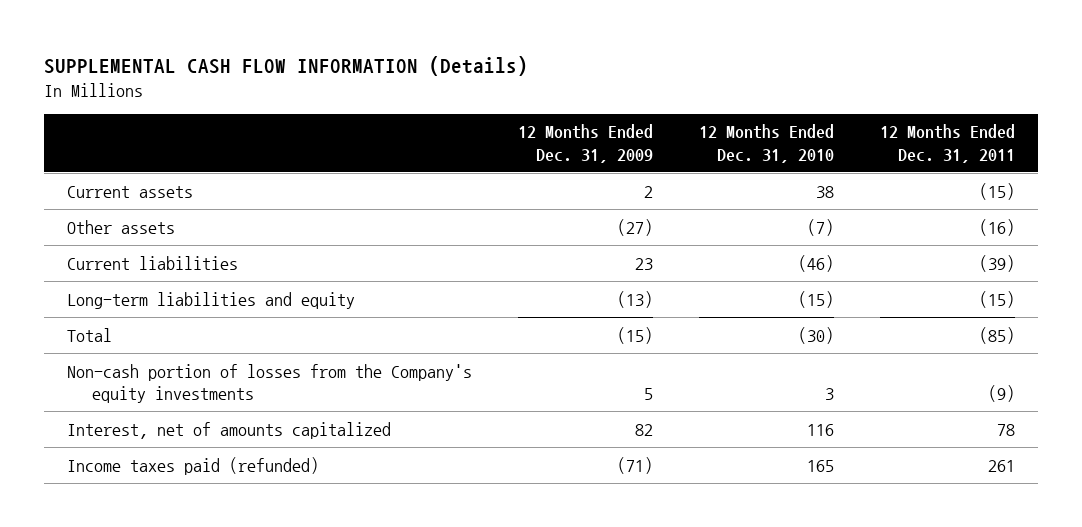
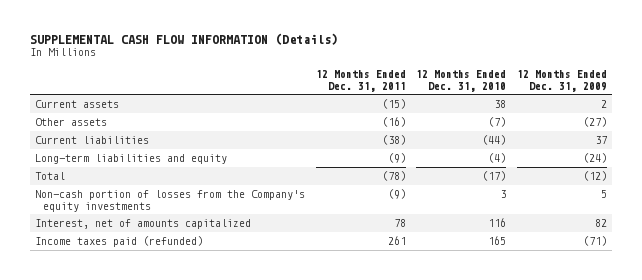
[634,257,653,270] 23 -> [595,135,608,144] 37
[798,254,835,272] (46) -> [482,134,507,145] (44)
[979,254,1016,272] (39) -> [381,134,406,145] (38)
[616,290,653,308] (13) -> [583,152,608,163] (24)
[798,290,835,308] (15) -> [488,152,507,163] (4)
[979,290,1016,308] (15) -> [387,152,406,163] (9)
[616,326,653,344] (15) -> [583,170,608,181] (12)
[798,326,835,344] (30) -> [482,170,507,181] (17)
[979,326,1016,344] (85) -> [381,170,406,181] (78)

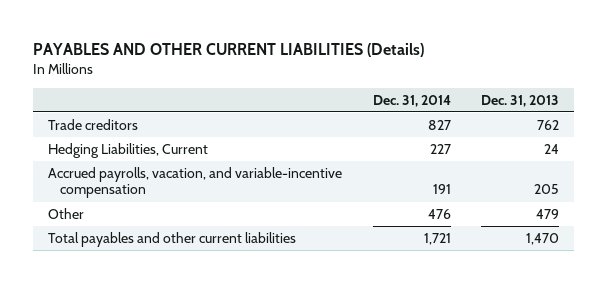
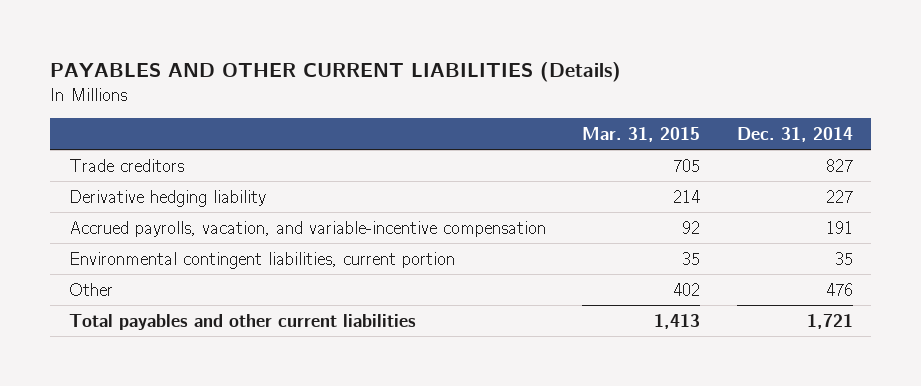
[480,94,559,107] Dec. 31, 2013 -> none
none -> [582,126,701,142] Mar. 31, 2015
[48,143,209,159] Hedging Liabilities, Current -> [68,189,266,207] Derivative hedging liability
none -> [68,251,455,269] Environmental contingent liabilities, current portion

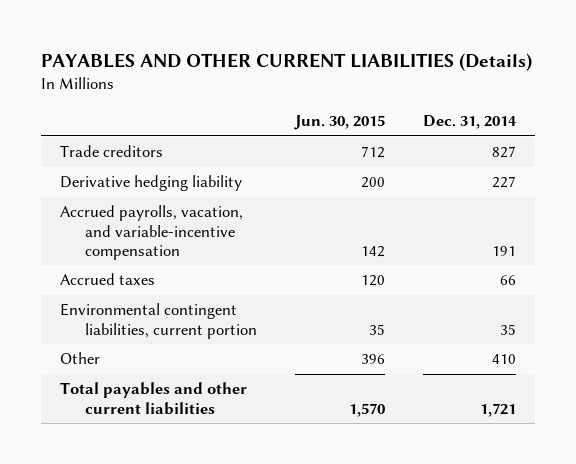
[582,126,701,142] Mar. 31, 2015 -> none
none -> [293,114,385,130] Jun. 30, 2015
none -> [60,273,156,286] Accrued taxes
[825,282,853,296] 476 -> [492,354,517,365] 410

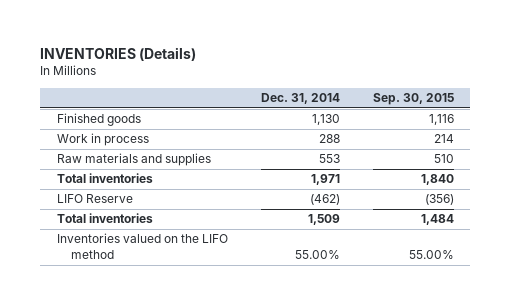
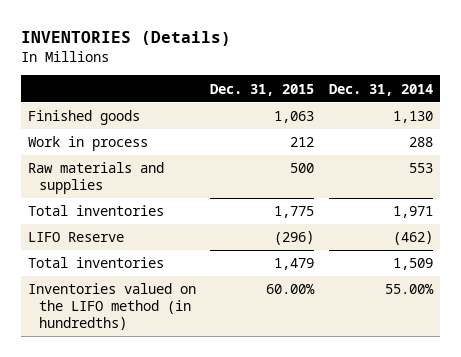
[372,93,454,106] Sep. 30, 2015 -> none
none -> [210,83,315,96] Dec. 31, 2015
[56,233,228,260] Inventories valued on the LIFO method -> [28,283,197,331] Inventories valued on the LIFO method (in hundredths)

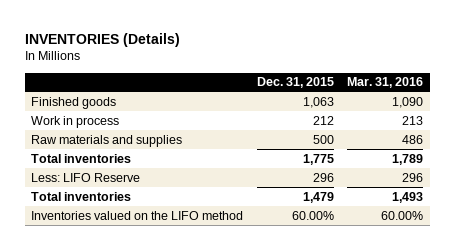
[328,83,433,96] Dec. 31, 2014 -> none
none -> [347,77,424,89] Mar. 31, 2016
[28,232,125,243] LIFO Reserve -> [31,172,141,182] Less: LIFO Reserve
[274,231,315,246] (296) -> [312,172,334,182] 296
[28,283,197,331] Inventories valued on the LIFO method (in hundredths) -> [31,210,244,220] Inventories valued on the LIFO method

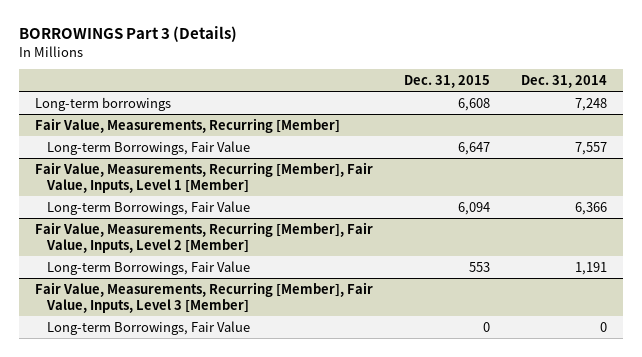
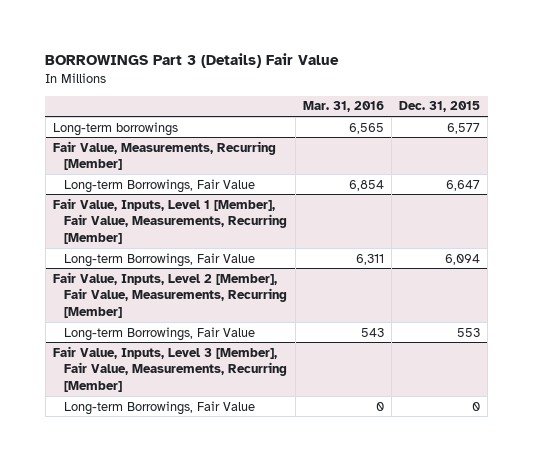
[19,26,238,43] BORROWINGS Part 3 (Details) -> [45,53,340,69] BORROWINGS Part 3 (Details) Fair Value
[521,75,608,89] Dec. 31, 2014 -> none
none -> [302,101,384,113] Mar. 31, 2016
[458,97,491,111] 6,608 -> [447,122,481,134] 6,577
[34,161,373,193] Fair Value, Measurements, Recurring [Member], Fair Value, Inputs, Level 1 [Member] -> [52,197,288,245] Fair Value, Inputs, Level 1 [Member], Fair Value, Measurements, Recurring [Member]
[34,221,373,253] Fair Value, Measurements, Recurring [Member], Fair Value, Inputs, Level 2 [Member] -> [52,271,288,319] Fair Value, Inputs, Level 2 [Member], Fair Value, Measurements, Recurring [Member]
[34,281,373,313] Fair Value, Measurements, Recurring [Member], Fair Value, Inputs, Level 3 [Member] -> [52,345,288,393] Fair Value, Inputs, Level 3 [Member], Fair Value, Measurements, Recurring [Member]

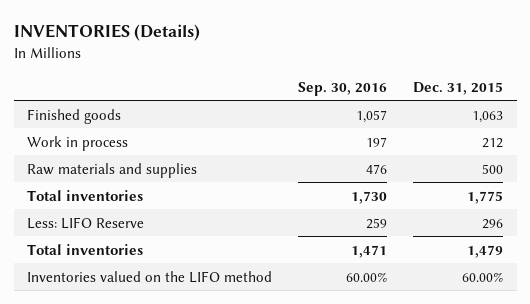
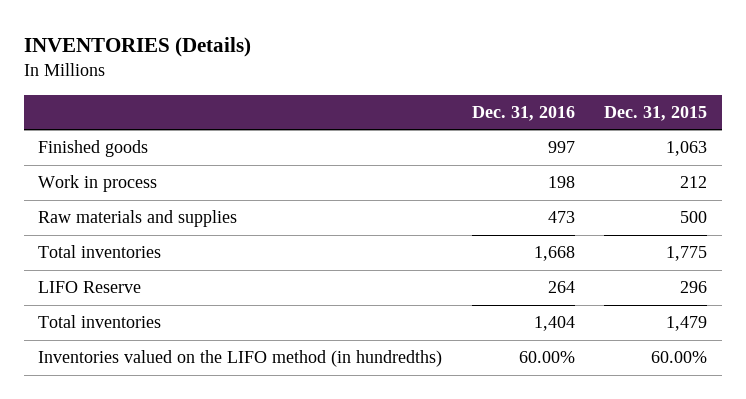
[298,81,388,96] Sep. 30, 2016 -> none
none -> [471,105,575,121] Dec. 31, 2016
[26,216,144,229] Less: LIFO Reserve -> [38,281,142,294] LIFO Reserve
[26,270,272,283] Inventories valued on the LIFO method -> [38,350,443,368] Inventories valued on the LIFO method (in hundredths)

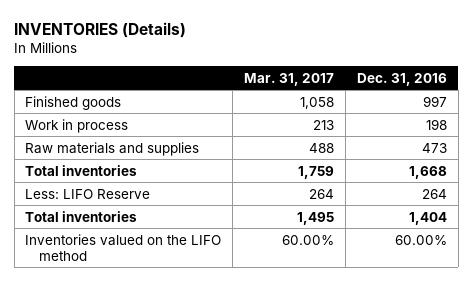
[604,105,708,121] Dec. 31, 2015 -> none
none -> [244,72,335,86] Mar. 31, 2017
[38,281,142,294] LIFO Reserve -> [25,188,151,199] Less: LIFO Reserve
[38,350,443,368] Inventories valued on the LIFO method (in hundredths) -> [25,233,222,261] Inventories valued on the LIFO method

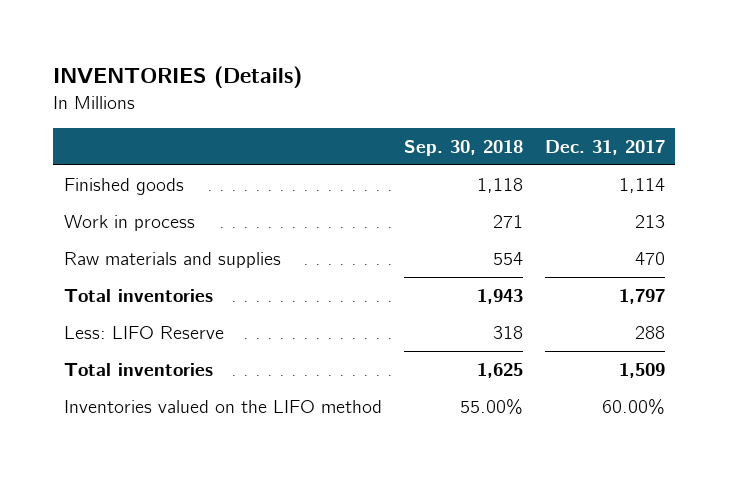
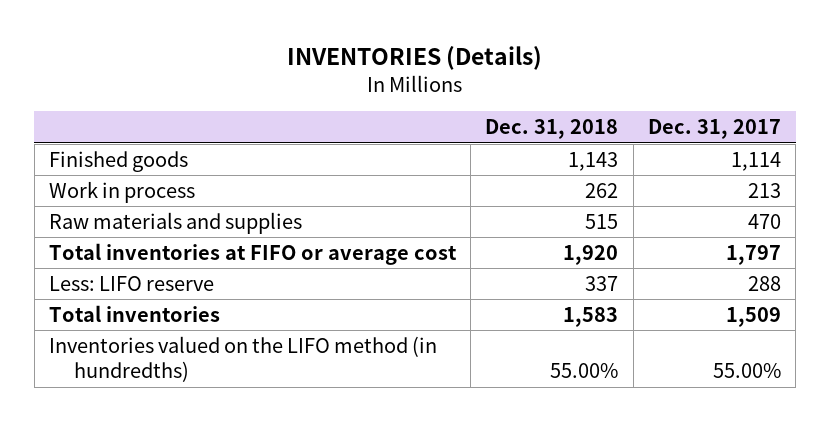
[403,139,523,156] Sep. 30, 2018 -> none
none -> [485,119,619,140] Dec. 31, 2018
[64,289,214,303] Total inventories -> [48,242,457,265] Total inventories at FIFO or average cost
[64,326,225,340] Less: LIFO Reserve -> [48,275,214,291] Less: LIFO reserve
[64,400,383,414] Inventories valued on the LIFO method -> [48,335,437,383] Inventories valued on the LIFO method (in hundredths)
[601,399,665,416] 60.00% -> [712,363,781,379] 55.00%

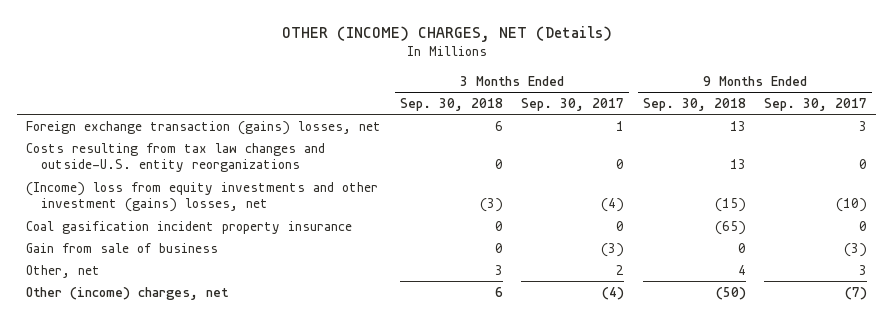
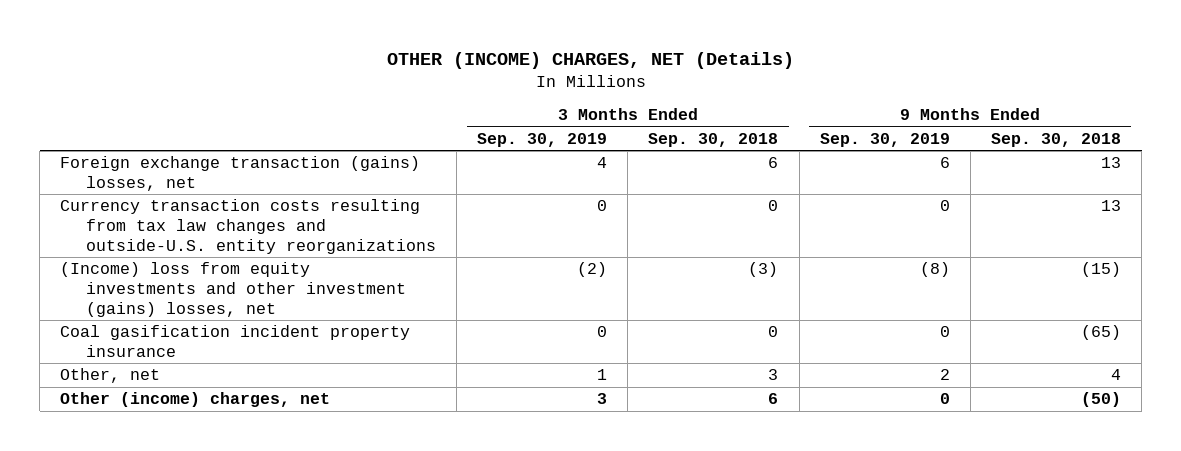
[521,97,625,111] Sep. 30, 2017 -> none
[764,97,868,111] Sep. 30, 2017 -> none
none -> [477,132,608,147] Sep. 30, 2019
none -> [819,132,950,147] Sep. 30, 2019
[26,142,326,173] Costs resulting from tax law changes and outside-U.S. entity reorganizations -> [60,199,436,254] Currency transaction costs resulting from tax law changes and outside-U.S. entity reorganizations
[26,242,219,253] Gain from sale of business -> none

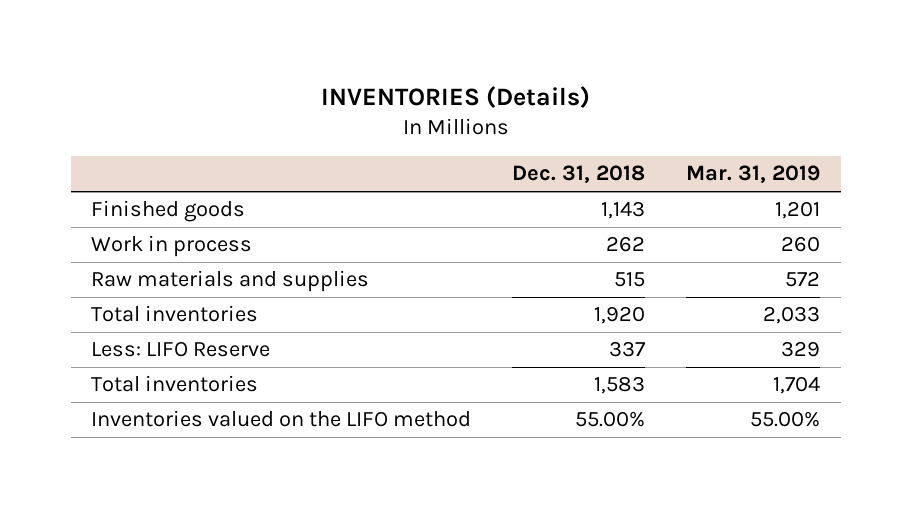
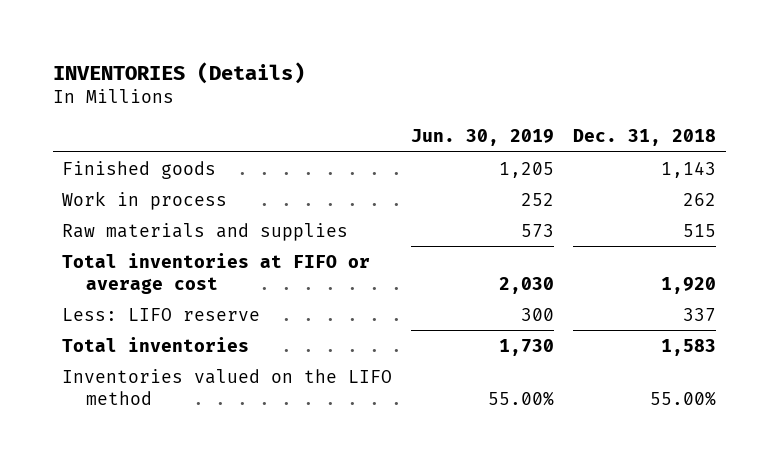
[686,165,821,184] Mar. 31, 2019 -> none
none -> [411,129,555,147] Jun. 30, 2019
[91,305,259,323] Total inventories -> [62,252,371,294] Total inventories at FIFO or average cost
[91,341,271,358] Less: LIFO Reserve -> [62,307,261,321] Less: LIFO reserve

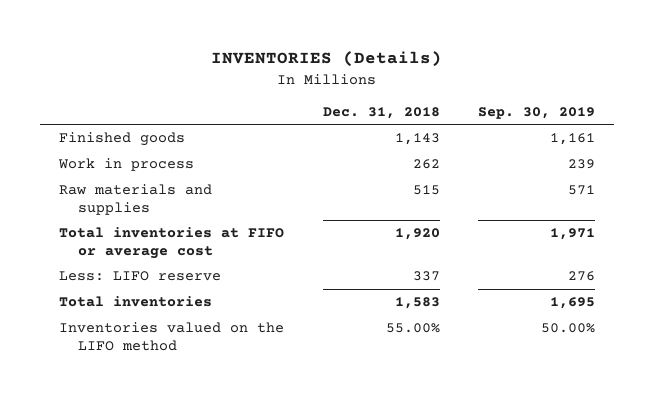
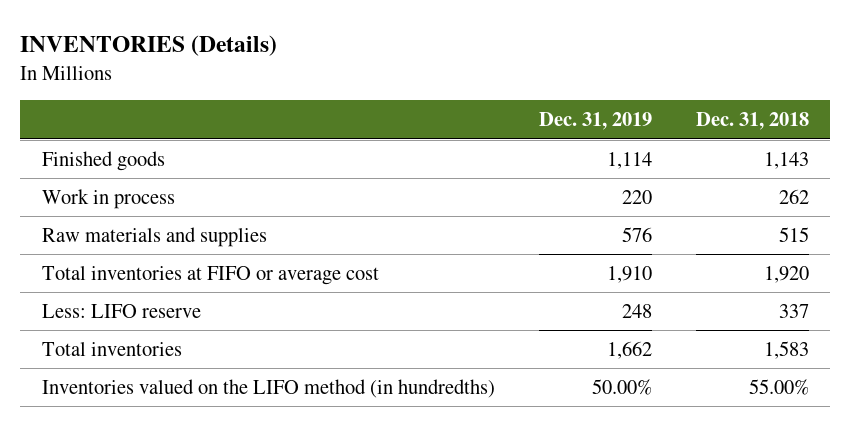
[478,107,596,120] Sep. 30, 2019 -> none
none -> [538,112,652,131] Dec. 31, 2019
[58,322,284,352] Inventories valued on the LIFO method -> [42,378,496,398] Inventories valued on the LIFO method (in hundredths)

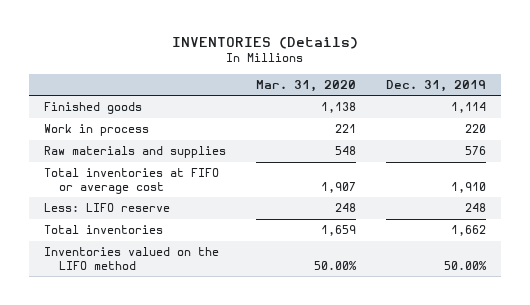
[695,112,809,131] Dec. 31, 2018 -> none
none -> [255,79,356,92] Mar. 31, 2020
[42,378,496,398] Inventories valued on the LIFO method (in hundredths) -> [43,247,219,270] Inventories valued on the LIFO method

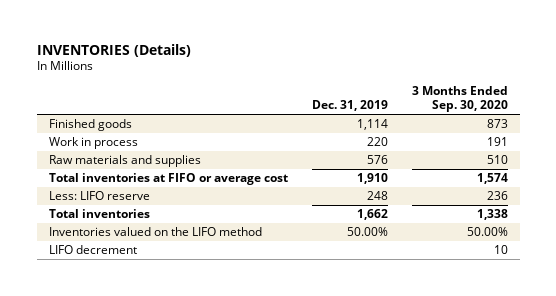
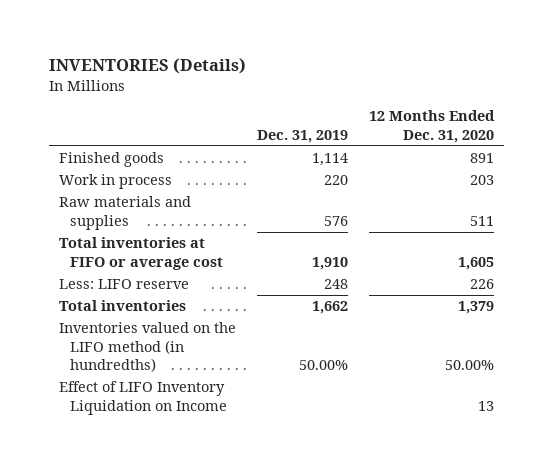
[411,86,508,113] 3 Months Ended Sep. 30, 2020 -> none
none -> [368,110,495,143] 12 Months Ended Dec. 31, 2020
[48,226,262,236] Inventories valued on the LIFO method -> [59,322,237,372] Inventories valued on the LIFO method (in hundredths)
[48,244,137,254] LIFO decrement -> [59,381,227,415] Effect of LIFO Inventory Liquidation on Income

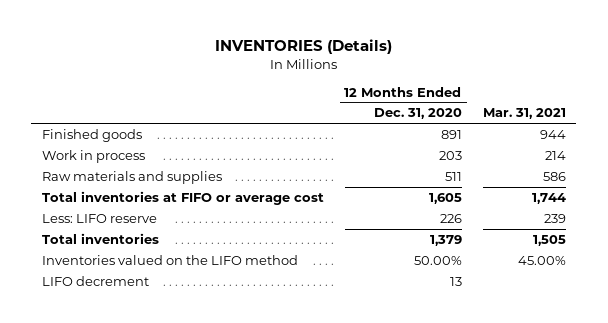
[256,129,348,143] Dec. 31, 2019 -> none
none -> [482,108,566,120] Mar. 31, 2021
[59,322,237,372] Inventories valued on the LIFO method (in hundredths) -> [41,254,298,265] Inventories valued on the LIFO method
[59,381,227,415] Effect of LIFO Inventory Liquidation on Income -> [41,275,149,286] LIFO decrement

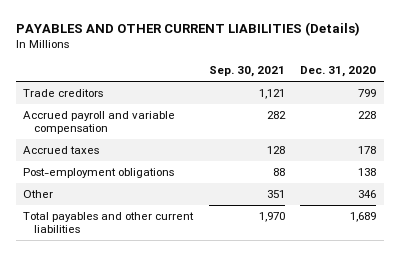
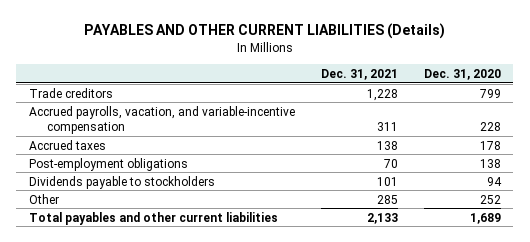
[208,66,285,78] Sep. 30, 2021 -> none
none -> [320,68,398,80] Dec. 31, 2021
[23,110,176,135] Accrued payroll and variable compensation -> [29,105,296,134] Accrued payrolls, vacation, and variable-incentive compensation
none -> [29,175,216,189] Dividends payable to stockholders
[357,189,376,198] 346 -> [479,194,501,204] 252

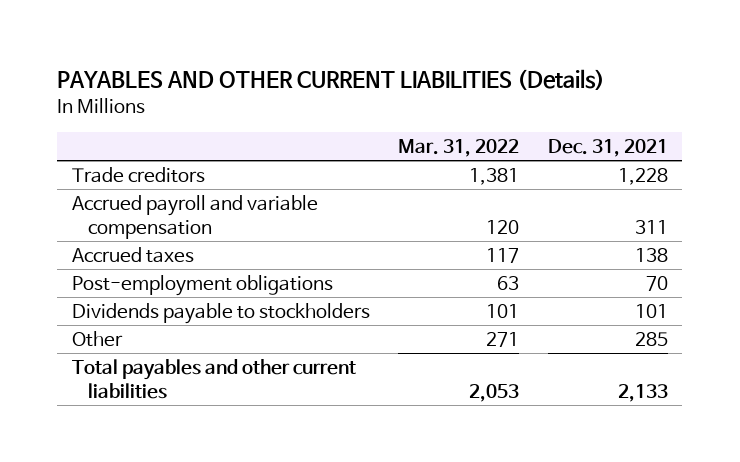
[423,68,501,80] Dec. 31, 2020 -> none
none -> [398,138,520,157] Mar. 31, 2022
[29,105,296,134] Accrued payrolls, vacation, and variable-incentive compensation -> [71,195,318,239] Accrued payroll and variable compensation

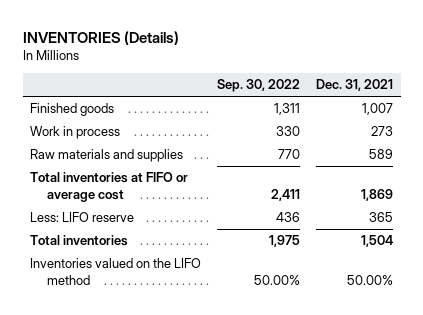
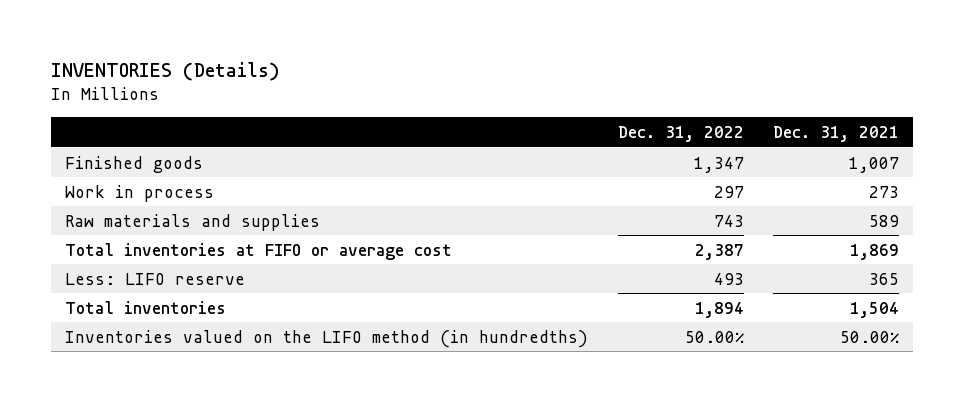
[217,79,301,93] Sep. 30, 2022 -> none
none -> [617,125,744,142] Dec. 31, 2022
[30,258,202,285] Inventories valued on the LIFO method -> [65,329,589,348] Inventories valued on the LIFO method (in hundredths)

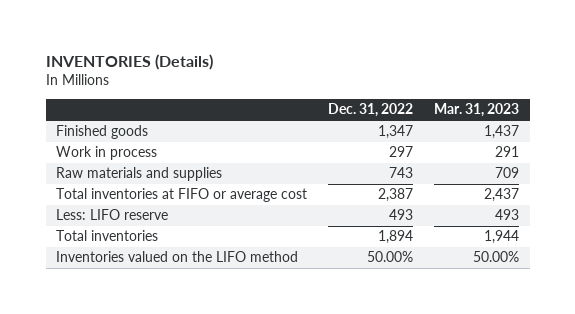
[772,125,899,142] Dec. 31, 2021 -> none
none -> [434,103,520,118] Mar. 31, 2023
[65,329,589,348] Inventories valued on the LIFO method (in hundredths) -> [56,251,299,263] Inventories valued on the LIFO method

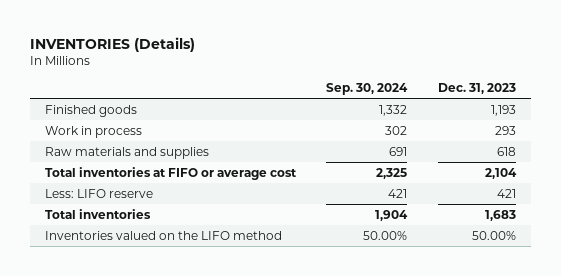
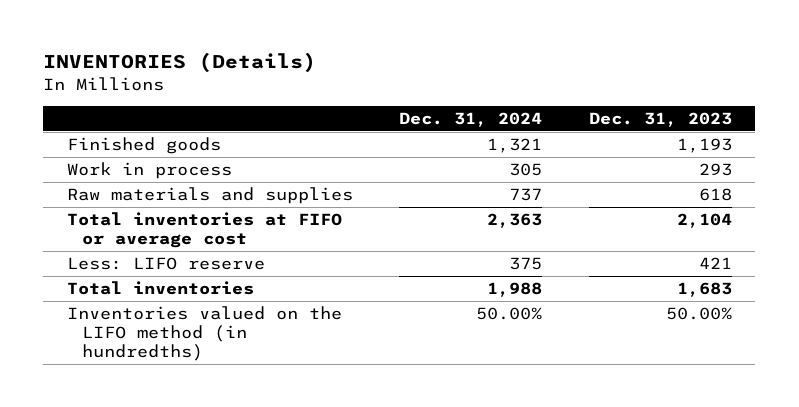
[326,83,409,96] Sep. 30, 2024 -> none
none -> [399,111,543,127] Dec. 31, 2024
[44,230,282,240] Inventories valued on the LIFO method -> [66,305,342,362] Inventories valued on the LIFO method (in hundredths)

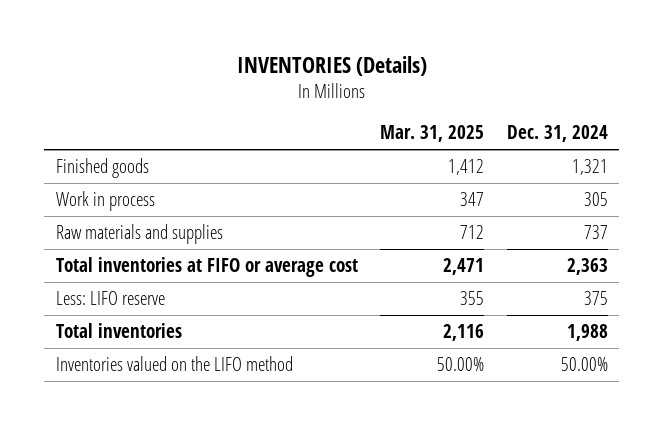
[589,111,733,127] Dec. 31, 2023 -> none
none -> [380,125,485,143] Mar. 31, 2025
[66,305,342,362] Inventories valued on the LIFO method (in hundredths) -> [55,355,293,371] Inventories valued on the LIFO method

